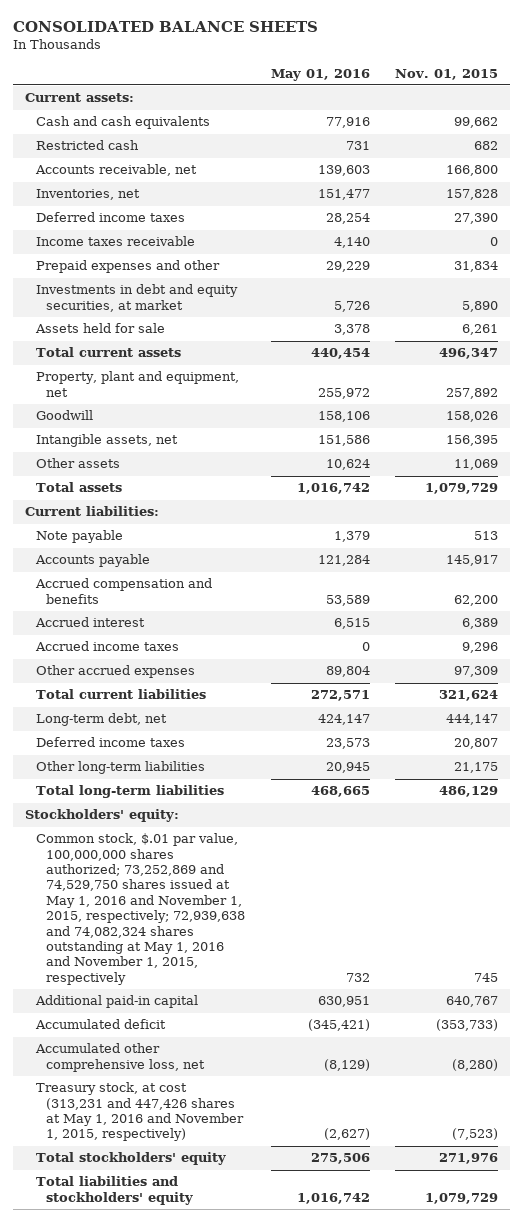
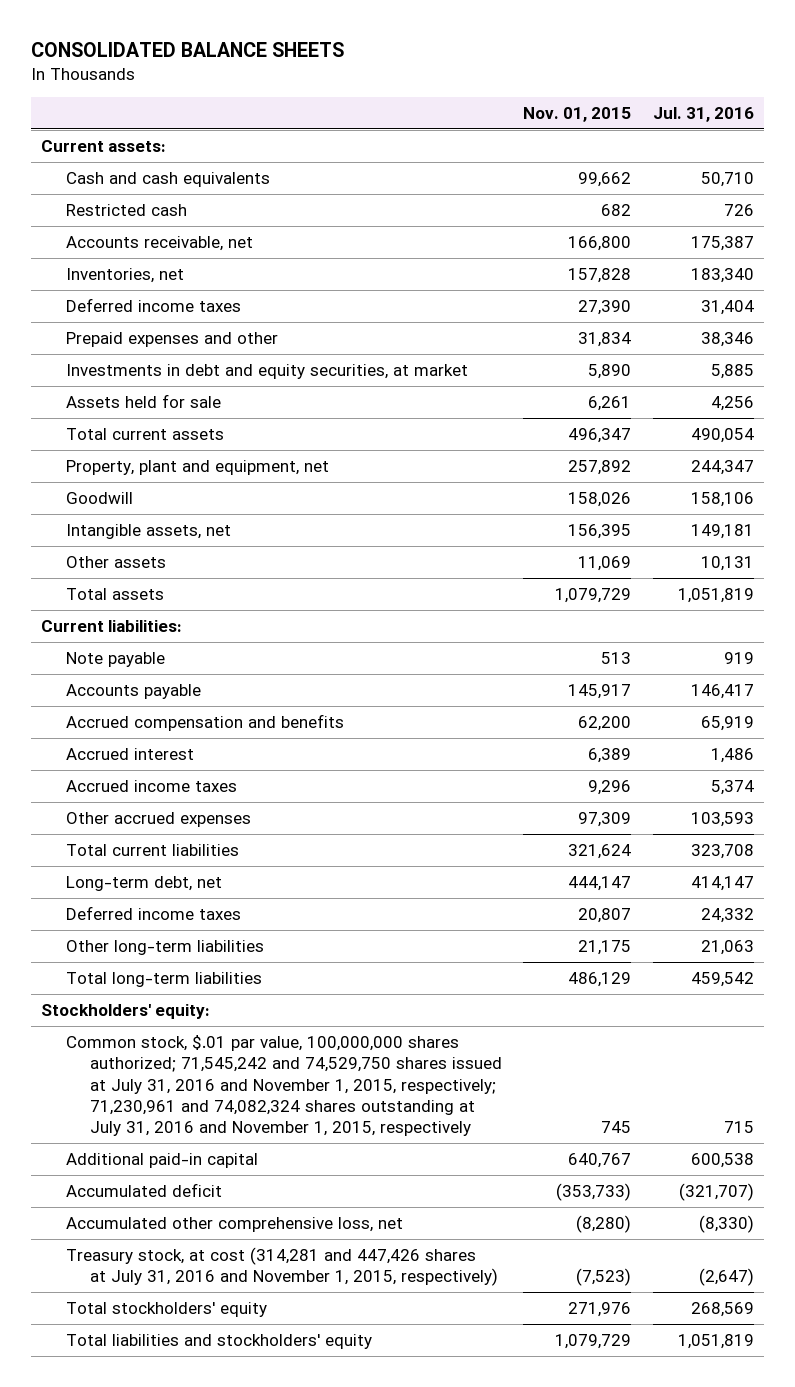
[270,68,370,81] May 01, 2016 -> none
none -> [652,106,754,122] Jul. 31, 2016
[35,236,195,247] Income taxes receivable -> none
[35,833,246,985] Common stock, $.01 par value, 100,000,000 shares authorized; 73,252,869 and 74,529,750 shares issued at May 1, 2016 and November 1, 2015, respectively; 72,939,638 and 74,082,324 shares outstanding at May 1, 2016 and November 1, 2015, respectively -> [65,1034,503,1137] Common stock, $.01 par value, 100,000,000 shares authorized; 71,545,242 and 74,529,750 shares issued at July 31, 2016 and November 1, 2015, respectively; 71,230,961 and 74,082,324 shares outstanding at July 31, 2016 and November 1, 2015, respectively
[35,1082,245,1142] Treasury stock, at cost (313,231 and 447,426 shares at May 1, 2016 and November 1, 2015, respectively) -> [65,1246,499,1287] Treasury stock, at cost (314,281 and 447,426 shares at July 31, 2016 and November 1, 2015, respectively)

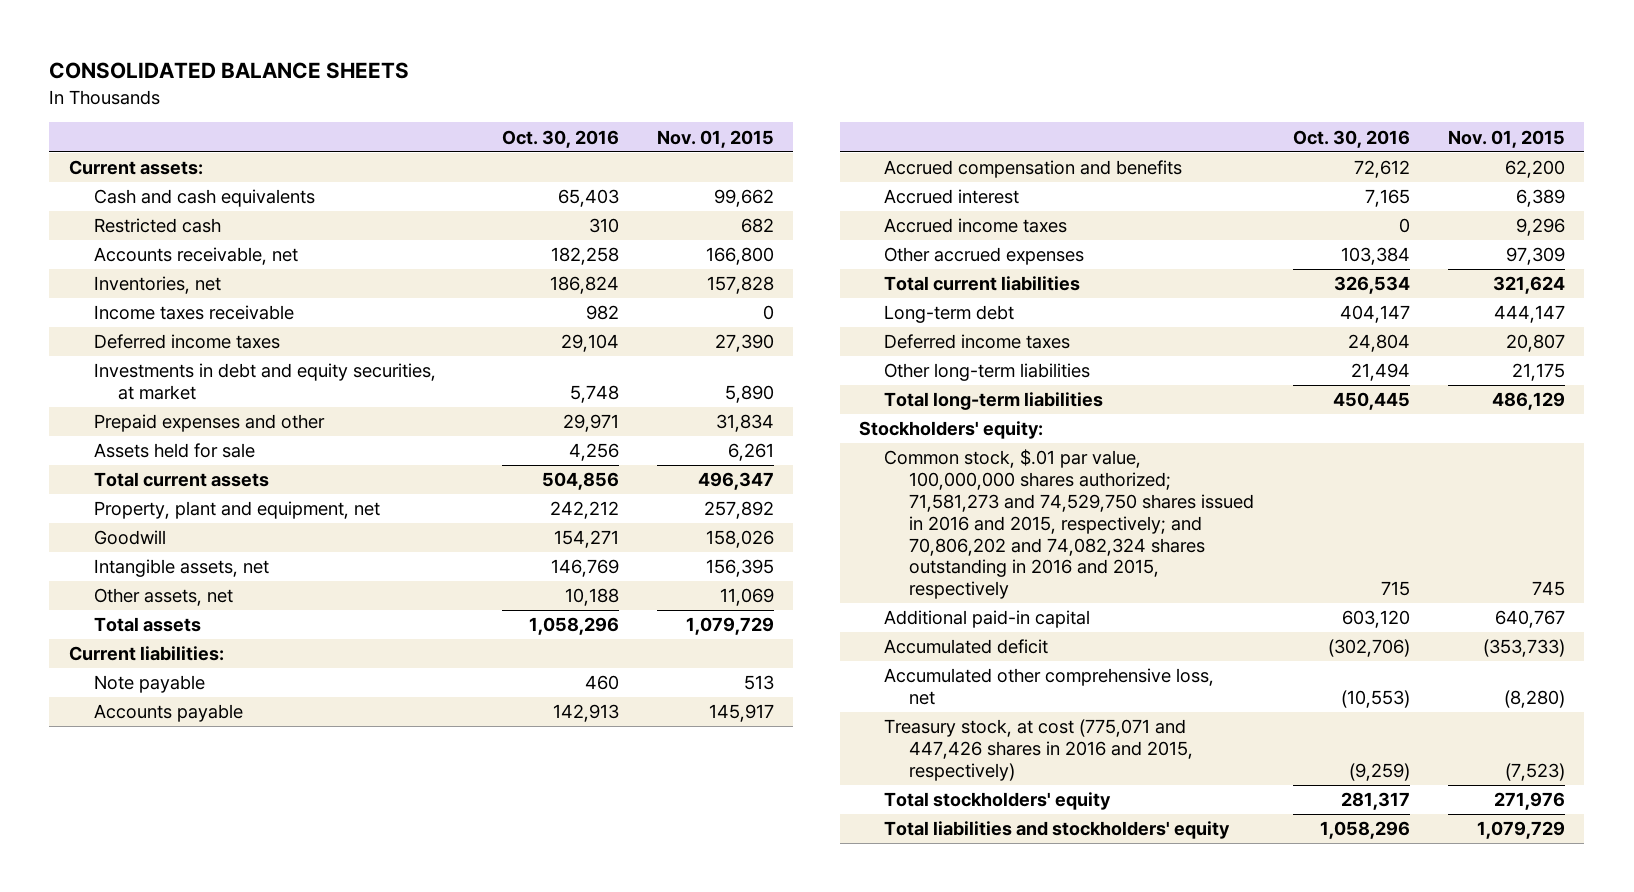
[652,106,754,122] Jul. 31, 2016 -> none
none -> [501,129,619,148] Oct. 30, 2016
none -> [93,305,294,321] Income taxes receivable
[65,331,278,347] Prepaid expenses and other -> [93,414,325,433] Prepaid expenses and other
[65,555,166,568] Other assets -> [93,588,233,607] Other assets, net
[65,875,222,891] Long-term debt, net -> [884,305,1015,324] Long-term debt
[65,1034,503,1137] Common stock, $.01 par value, 100,000,000 shares authorized; 71,545,242 and 74,529,750 shares issued at July 31, 2016 and November 1, 2015, respectively; 71,230,961 and 74,082,324 shares outstanding at July 31, 2016 and November 1, 2015, respectively -> [884,449,1255,600] Common stock, $.01 par value, 100,000,000 shares authorized; 71,581,273 and 74,529,750 shares issued in 2016 and 2015, respectively; and 70,806,202 and 74,082,324 shares outstanding in 2016 and 2015, respectively
[65,1246,499,1287] Treasury stock, at cost (314,281 and 447,426 shares at July 31, 2016 and November 1, 2015, respectively) -> [884,719,1194,781] Treasury stock, at cost (775,071 and 447,426 shares in 2016 and 2015, respectively)

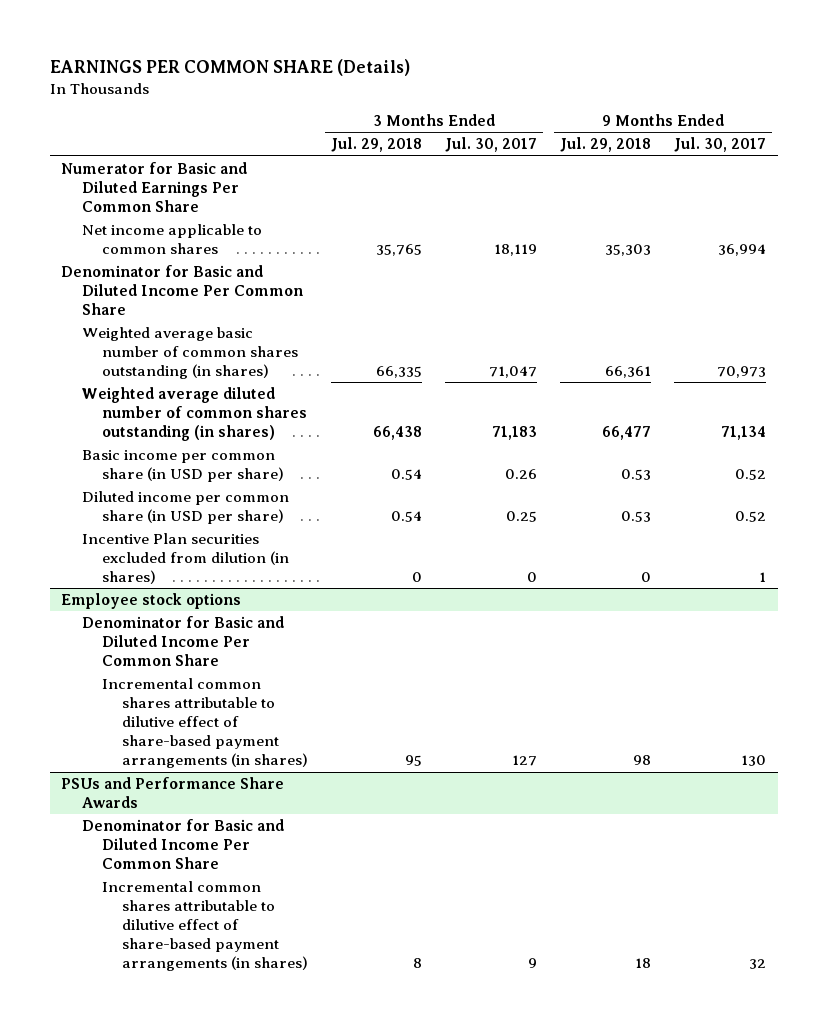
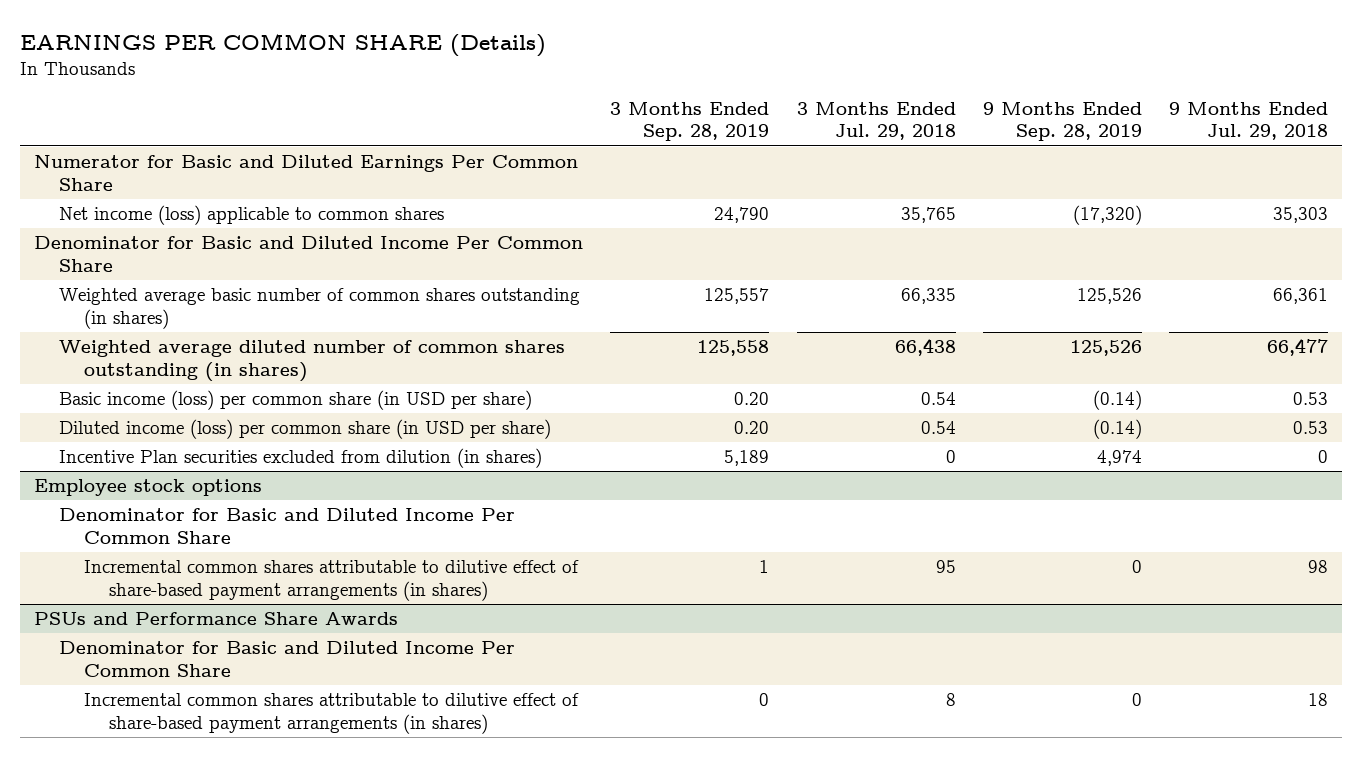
[445,137,538,153] Jul. 30, 2017 -> none
[674,137,767,153] Jul. 30, 2017 -> none
none -> [610,102,770,142] 3 Months Ended Sep. 28, 2019
none -> [982,102,1142,142] 9 Months Ended Sep. 28, 2019
[81,223,262,255] Net income applicable to common shares -> [59,205,445,226] Net income (loss) applicable to common shares
[81,449,284,483] Basic income per common share (in USD per share) -> [59,390,533,411] Basic income (loss) per common share (in USD per share)
[81,490,289,525] Diluted income per common share (in USD per share) -> [59,419,552,440] Diluted income (loss) per common share (in USD per share)

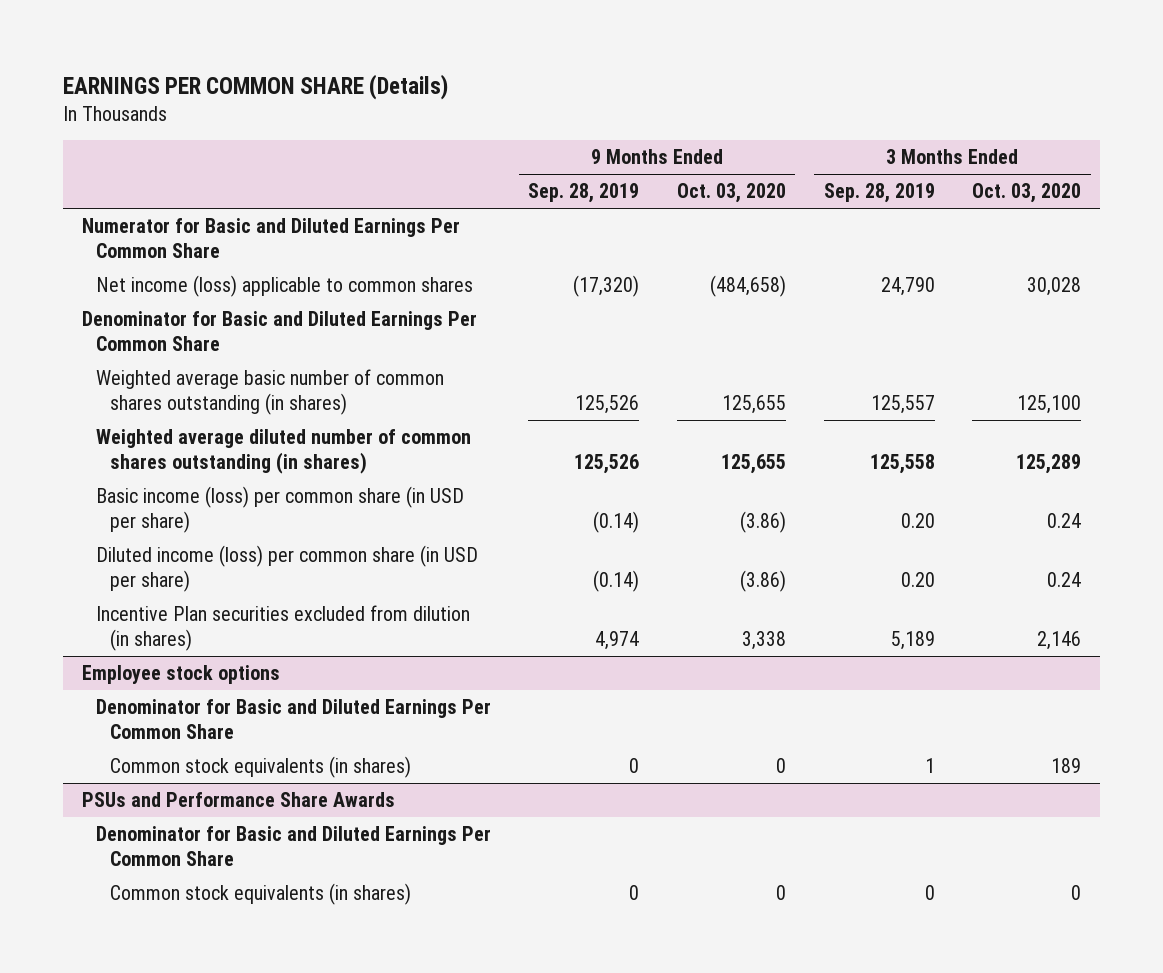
[796,102,956,141] 3 Months Ended Jul. 29, 2018 -> none
[1169,102,1329,141] 9 Months Ended Jul. 29, 2018 -> none
none -> [676,183,786,204] Oct. 03, 2020
none -> [972,183,1082,204] Oct. 03, 2020
[34,236,584,272] Denominator for Basic and Diluted Income Per Common Share -> [81,310,477,352] Denominator for Basic and Diluted Earnings Per Common Share
[59,508,516,544] Denominator for Basic and Diluted Income Per Common Share -> [95,698,491,740] Denominator for Basic and Diluted Earnings Per Common Share
[84,560,580,601] Incremental common shares attributable to dilutive effect of share-based payment arrangements (in shares) -> [109,755,411,778] Common stock equivalents (in shares)
[59,641,516,677] Denominator for Basic and Diluted Income Per Common Share -> [95,825,491,867] Denominator for Basic and Diluted Earnings Per Common Share
[84,693,580,734] Incremental common shares attributable to dilutive effect of share-based payment arrangements (in shares) -> [109,882,411,905] Common stock equivalents (in shares)

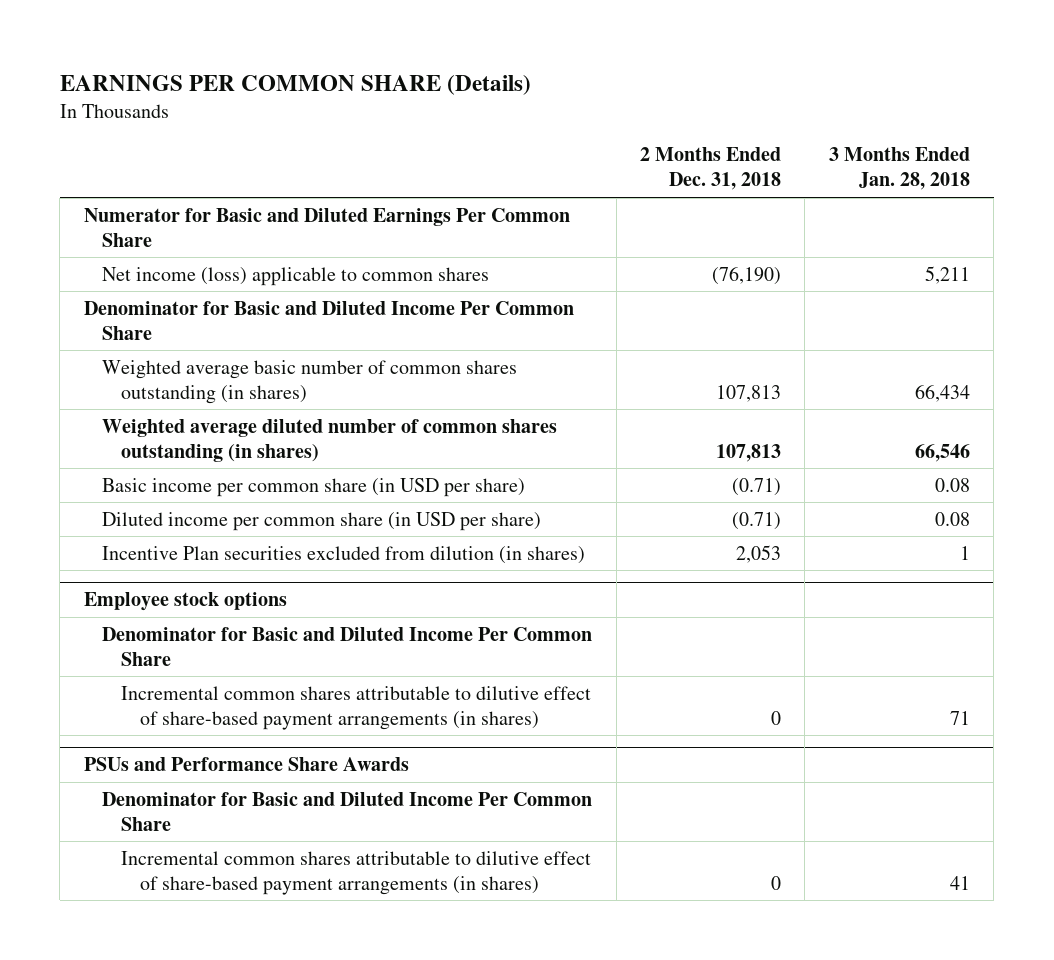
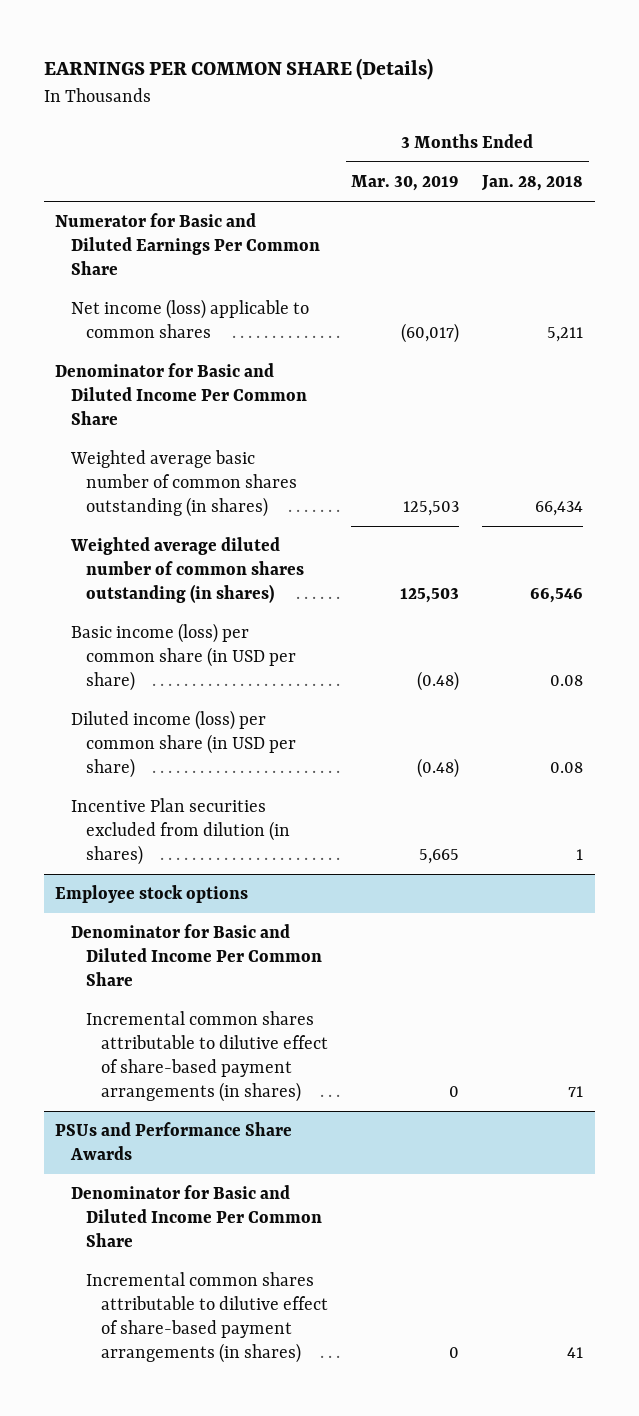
[640,147,782,191] 2 Months Ended Dec. 31, 2018 -> none
none -> [351,175,460,192] Mar. 30, 2019
[102,477,526,497] Basic income per common share (in USD per share) -> [70,623,297,692] Basic income (loss) per common share (in USD per share)
[102,511,542,531] Diluted income per common share (in USD per share) -> [70,710,297,779] Diluted income (loss) per common share (in USD per share)

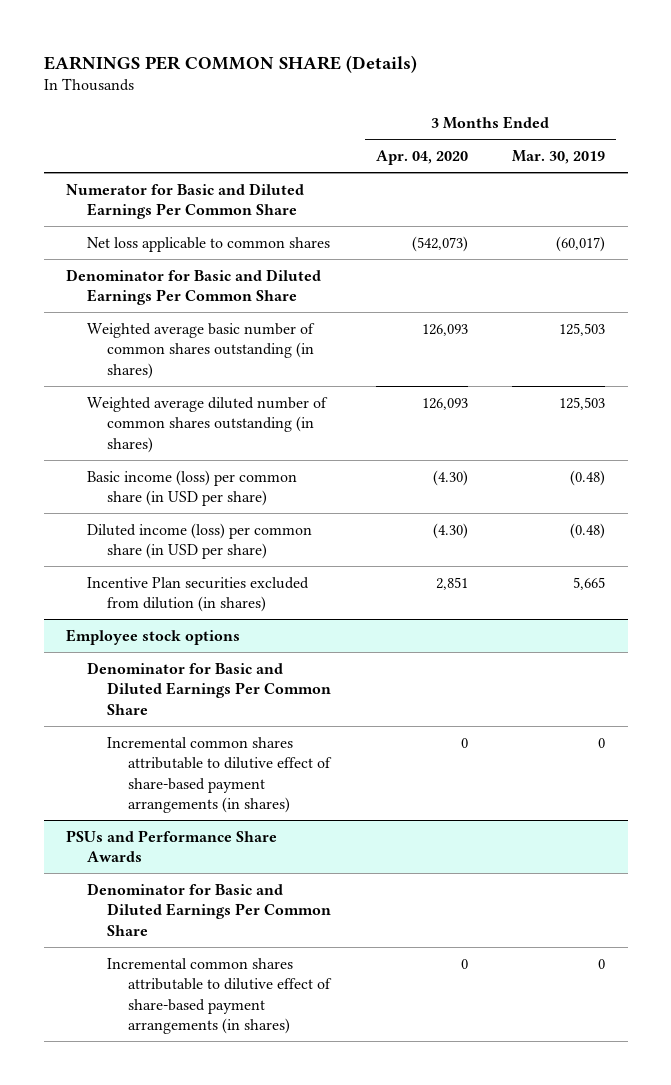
[481,175,584,192] Jan. 28, 2018 -> none
none -> [375,149,468,165] Apr. 04, 2020
[70,299,309,339] Net income (loss) applicable to common shares -> [86,236,330,252] Net loss applicable to common shares
[55,363,307,426] Denominator for Basic and Diluted Income Per Common Share -> [65,268,321,306] Denominator for Basic and Diluted Earnings Per Common Share
[70,924,323,987] Denominator for Basic and Diluted Income Per Common Share -> [86,661,332,715] Denominator for Basic and Diluted Earnings Per Common Share
[70,1185,323,1248] Denominator for Basic and Diluted Income Per Common Share -> [86,882,332,936] Denominator for Basic and Diluted Earnings Per Common Share

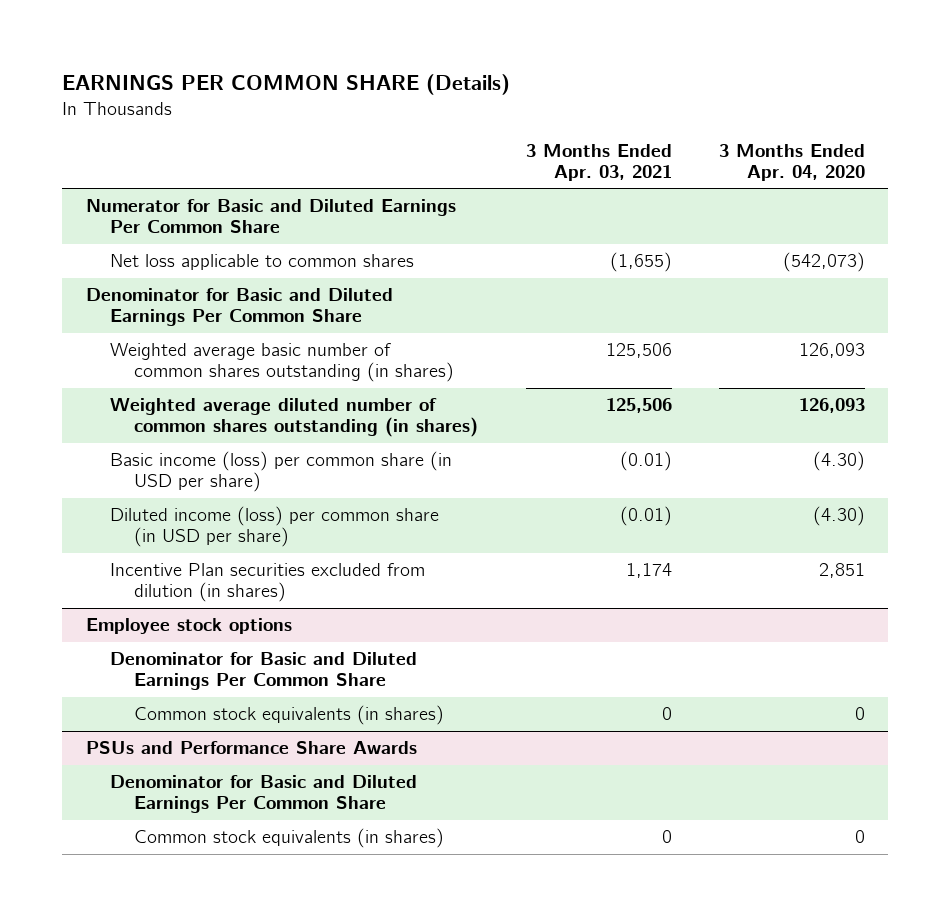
[512,149,606,164] Mar. 30, 2019 -> none
none -> [525,143,672,181] 3 Months Ended Apr. 03, 2021
[107,736,332,814] Incremental common shares attributable to dilutive effect of share-based payment arrangements (in shares) -> [134,705,445,726] Common stock equivalents (in shares)
[107,957,332,1035] Incremental common shares attributable to dilutive effect of share-based payment arrangements (in shares) -> [134,828,445,849] Common stock equivalents (in shares)

